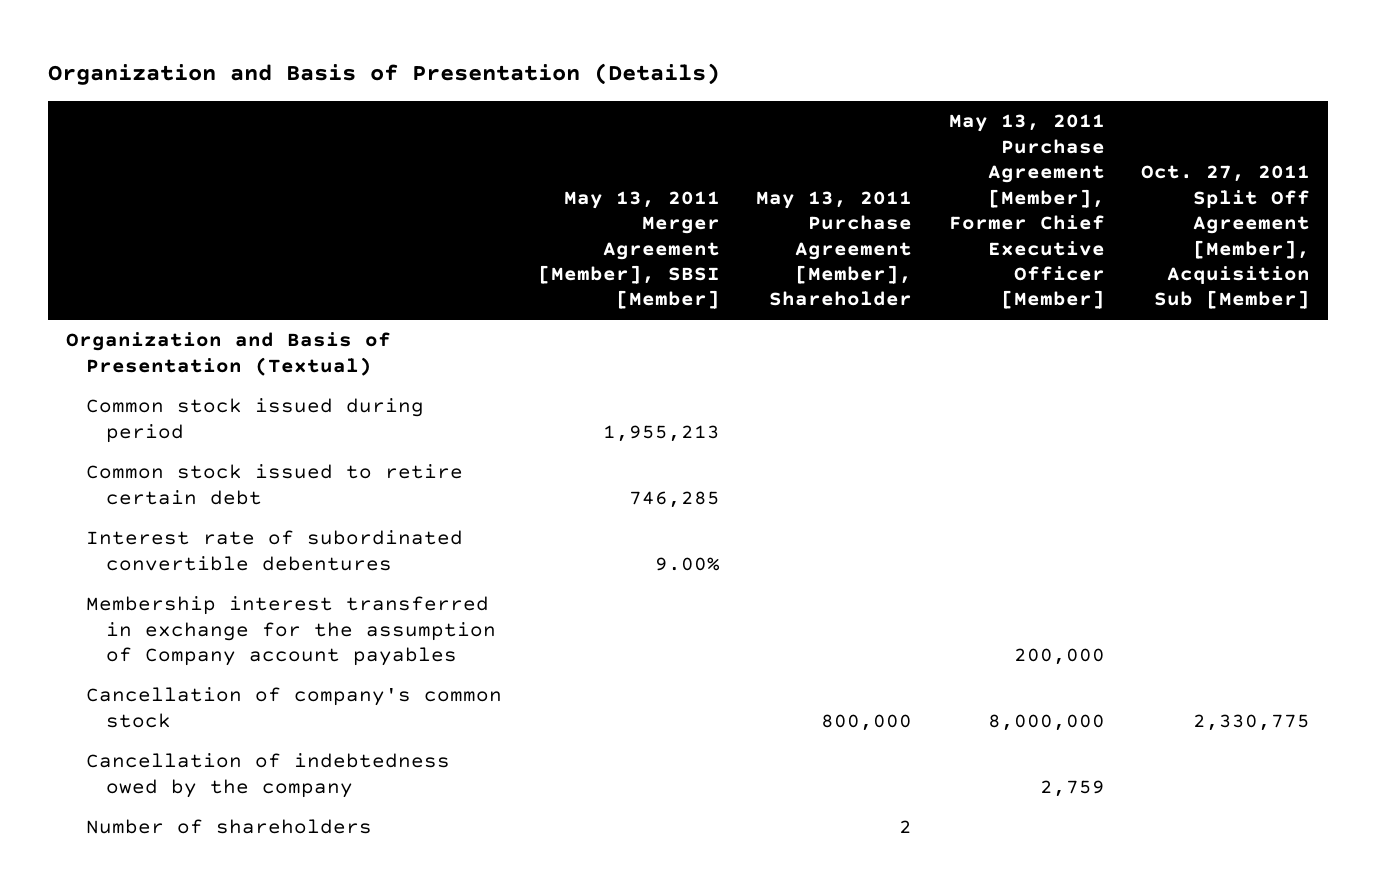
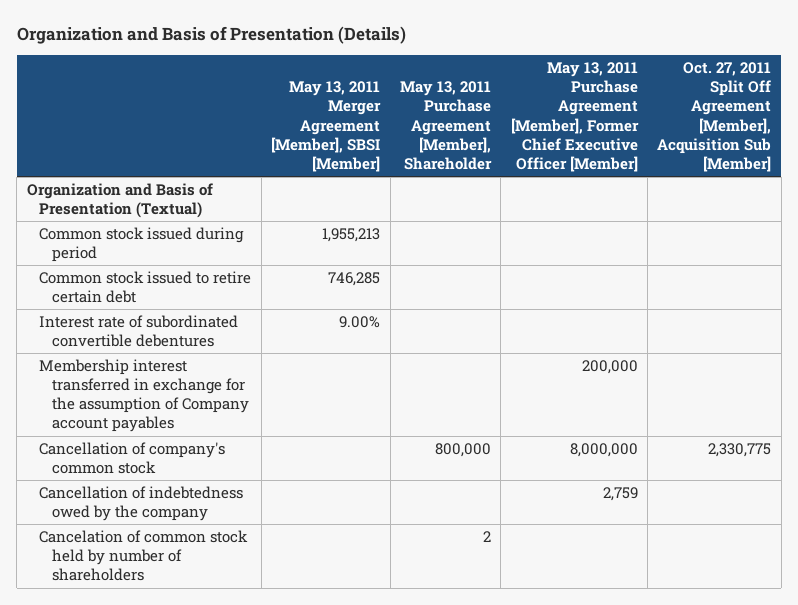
[85,819,372,835] Number of shareholders -> [39,530,249,582] Cancelation of common stock held by number of shareholders

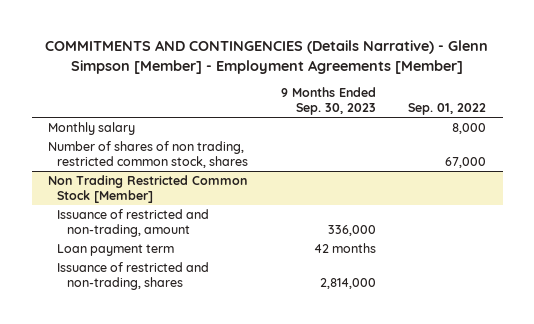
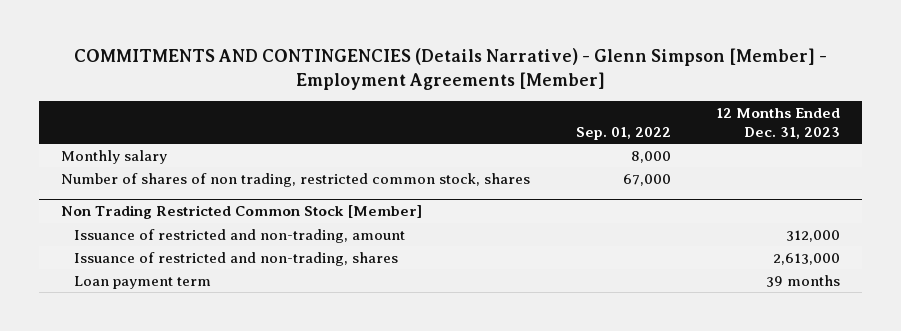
[280,87,376,116] 9 Months Ended Sep. 30, 2023 -> none
none -> [715,107,840,139] 12 Months Ended Dec. 31, 2023
[57,244,175,257] Loan payment term -> [73,275,211,289] Loan payment term

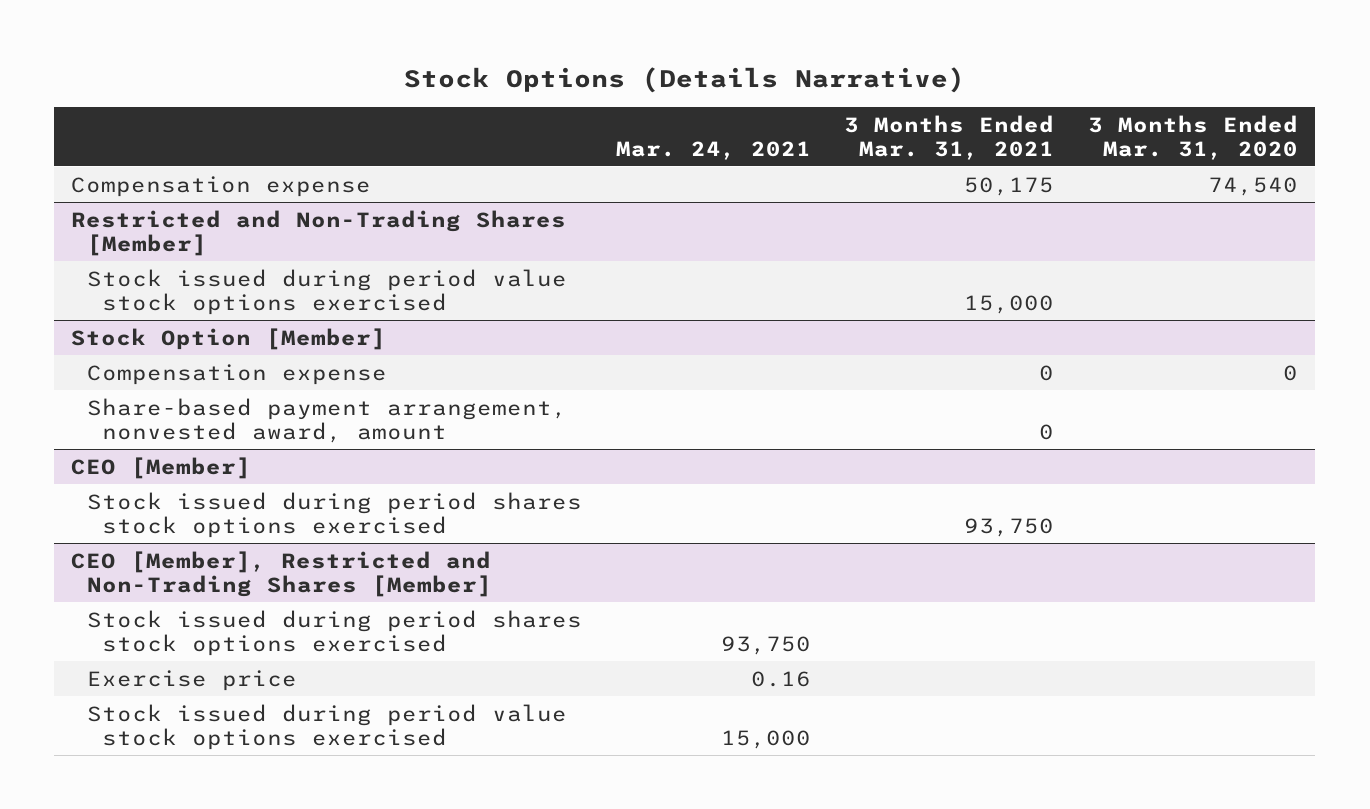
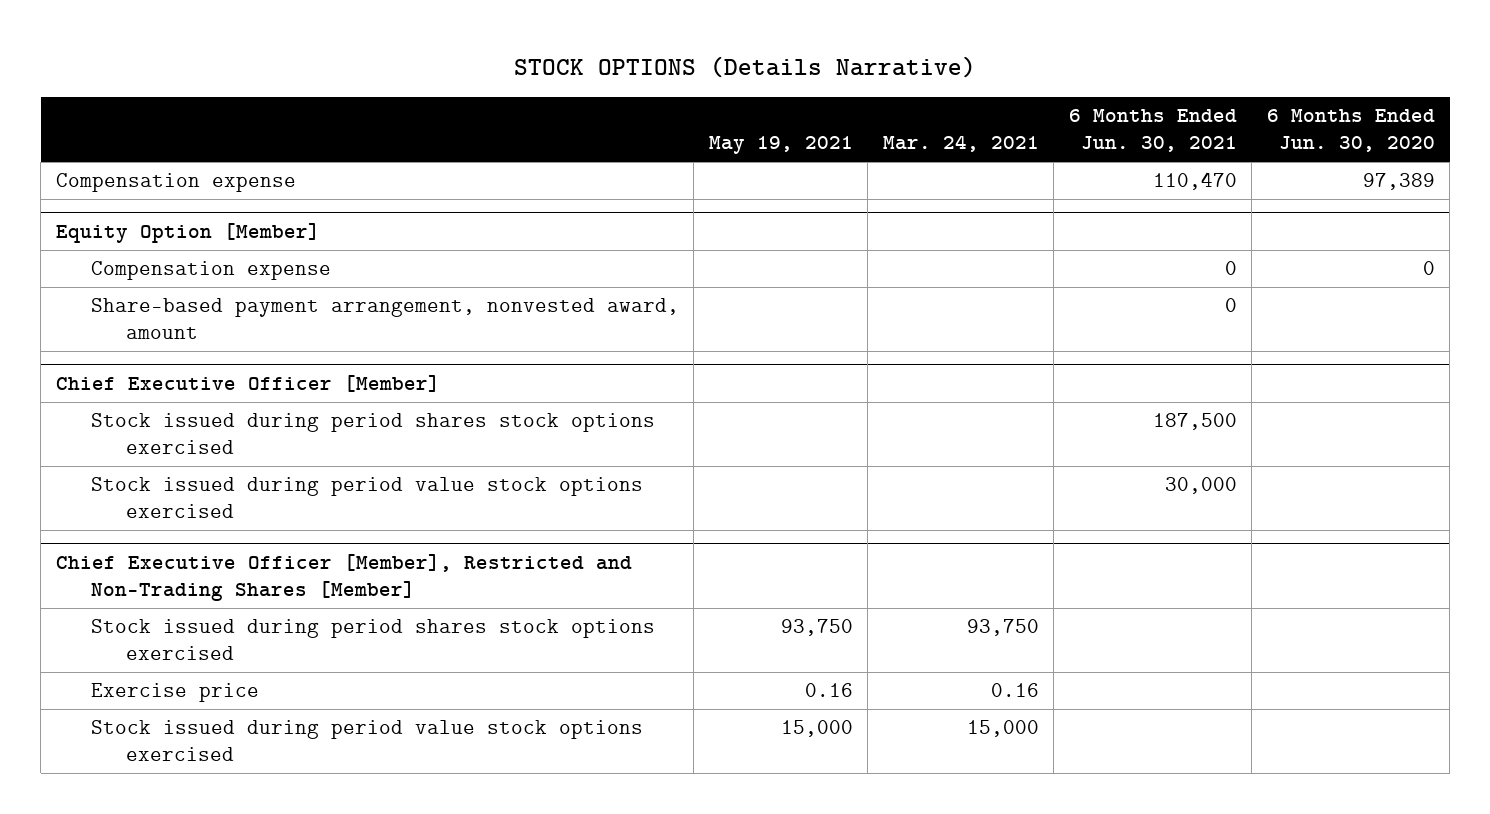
[403,66,965,93] Stock Options (Details Narrative) -> [514,55,977,78] STOCK OPTIONS (Details Narrative)
[844,114,1055,160] 3 Months Ended Mar. 31, 2021 -> none
[1088,114,1299,160] 3 Months Ended Mar. 31, 2020 -> none
none -> [708,136,853,155] May 19, 2021
none -> [1068,109,1237,153] 6 Months Ended Jun. 30, 2021
none -> [1266,109,1435,153] 6 Months Ended Jun. 30, 2020
[71,209,567,256] Restricted and Non-Trading Shares [Member] -> none
[86,268,567,315] Stock issued during period value stock options exercised -> none
[71,327,387,350] Stock Option [Member] -> [55,222,320,243] Equity Option [Member]
[71,456,252,479] CEO [Member] -> [55,374,440,392] Chief Executive Officer [Member]
none -> [90,477,643,519] Stock issued during period value stock options exercised
[71,550,492,597] CEO [Member], Restricted and Non-Trading Shares [Member] -> [55,553,632,602] Chief Executive Officer [Member], Restricted and Non-Trading Shares [Member]

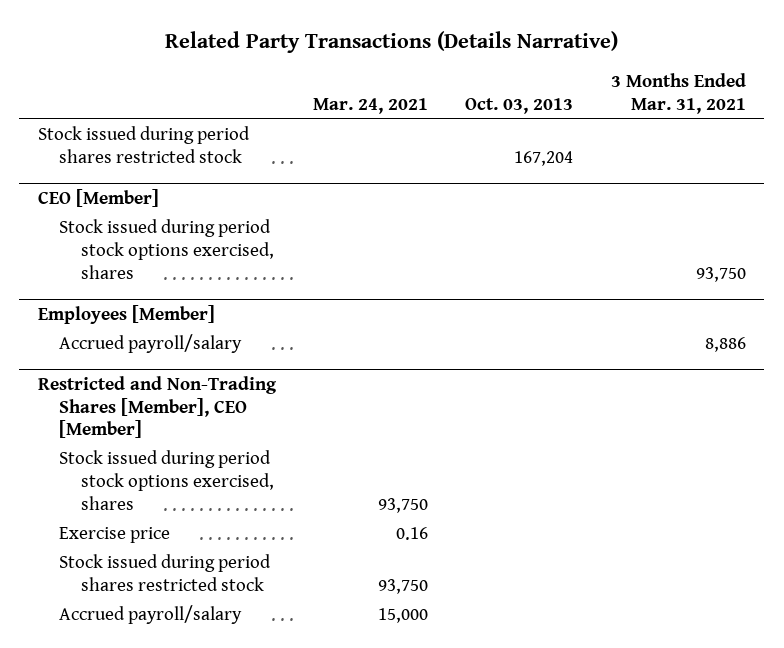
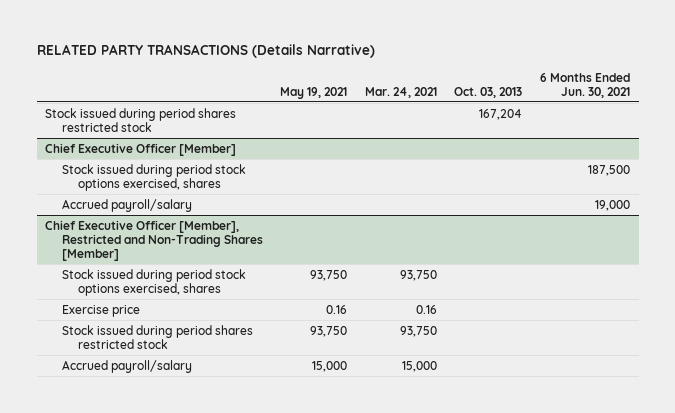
[164,31,618,54] Related Party Transactions (Details Narrative) -> [36,44,375,59] RELATED PARTY TRANSACTIONS (Details Narrative)
[610,72,746,114] 3 Months Ended Mar. 31, 2021 -> none
none -> [280,86,348,99] May 19, 2021
none -> [539,72,630,98] 6 Months Ended Jun. 30, 2021
[37,188,159,207] CEO [Member] -> [45,142,237,156] Chief Executive Officer [Member]
[37,304,215,324] Employees [Member] -> none
[59,334,243,354] Accrued payroll/salary -> none
none -> [61,198,192,212] Accrued payroll/salary
[37,375,277,439] Restricted and Non-Trading Shares [Member], CEO [Member] -> [45,219,263,261] Chief Executive Officer [Member], Restricted and Non-Trading Shares [Member]

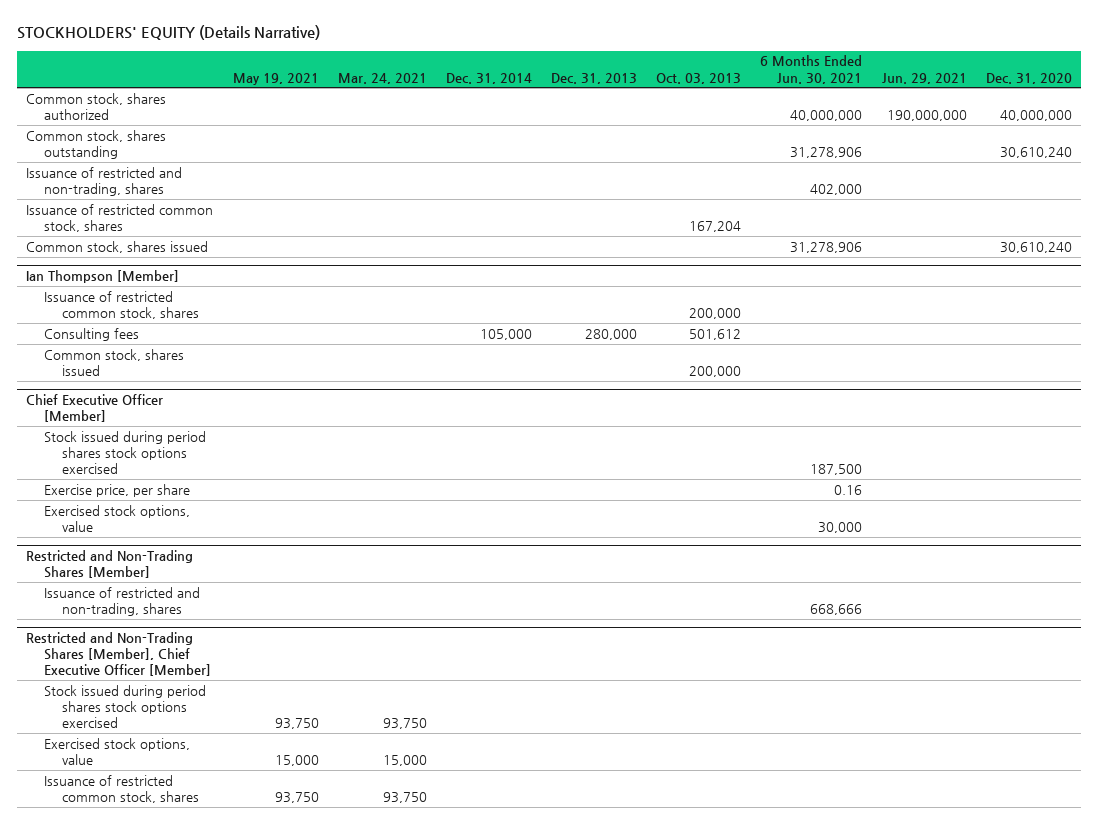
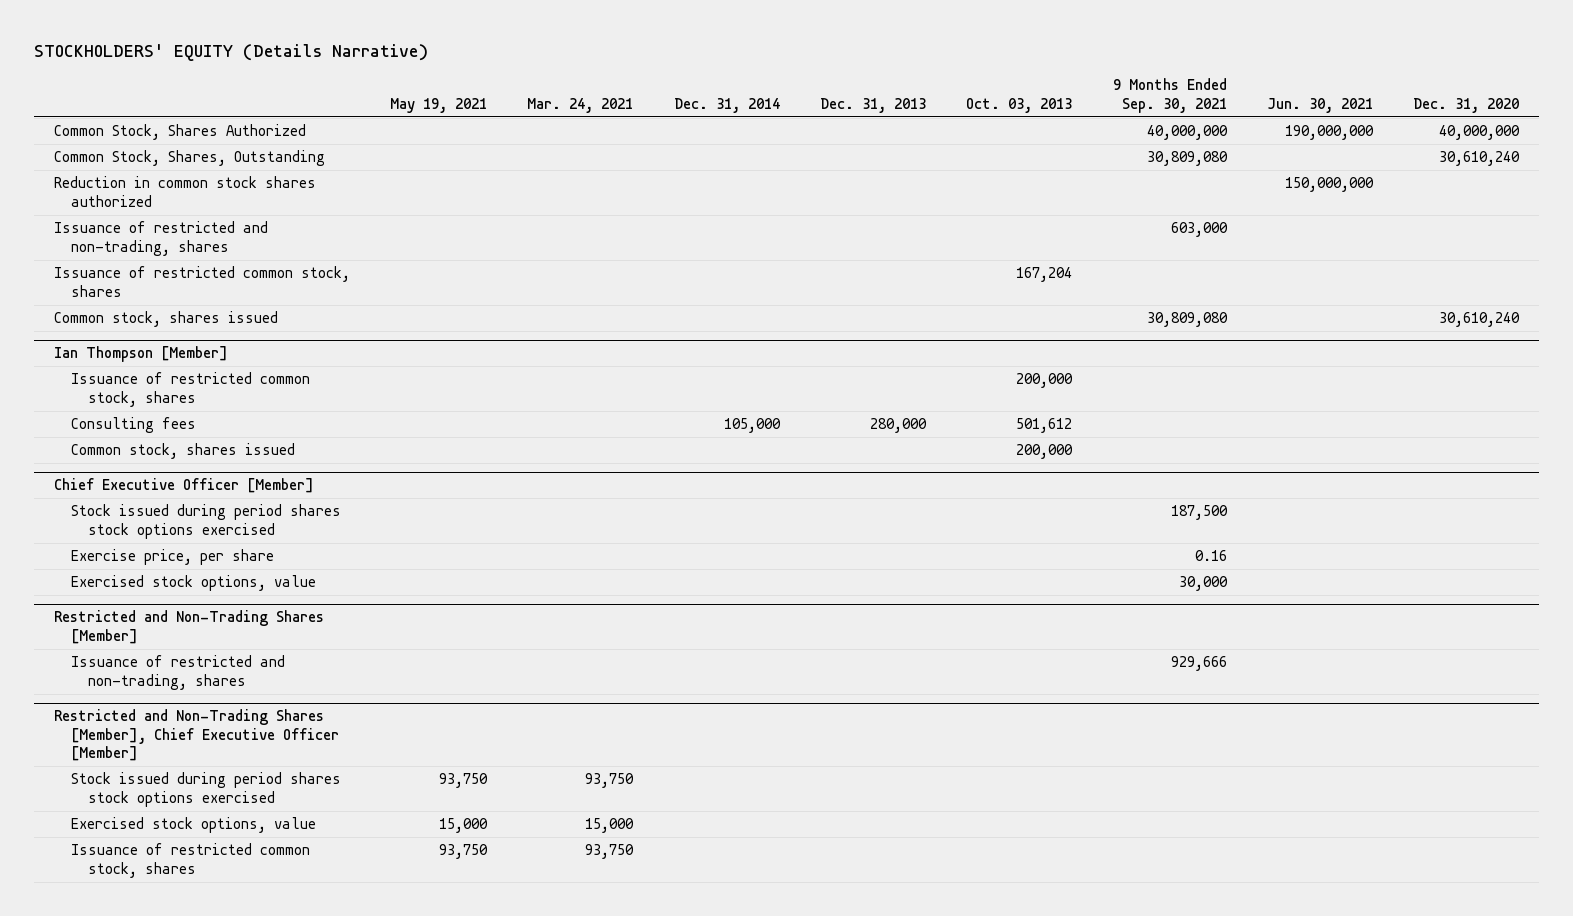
[760,55,863,84] 6 Months Ended Jun. 30, 2021 -> none
[881,72,967,84] Jun. 29, 2021 -> none
none -> [1112,78,1227,113] 9 Months Ended Sep. 30, 2021
none -> [1266,97,1373,113] Jun. 30, 2021
[26,92,167,121] Common stock, shares authorized -> [53,124,306,141] Common Stock, Shares Authorized
[26,129,167,160] Common stock, shares outstanding -> [53,150,325,167] Common Stock, Shares, Outstanding
none -> [53,176,316,207] Reduction in common stock shares authorized

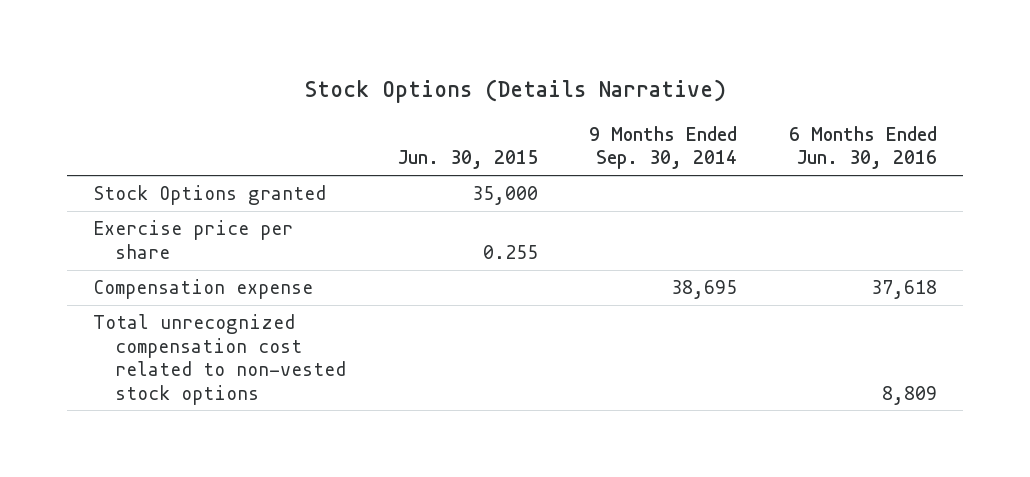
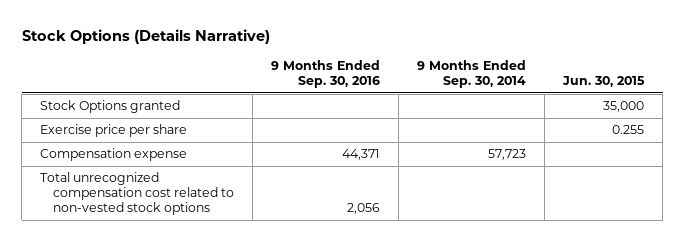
[788,125,937,170] 6 Months Ended Jun. 30, 2016 -> none
none -> [270,60,380,88] 9 Months Ended Sep. 30, 2016
[671,280,738,300] 38,695 -> [488,149,527,161] 57,723

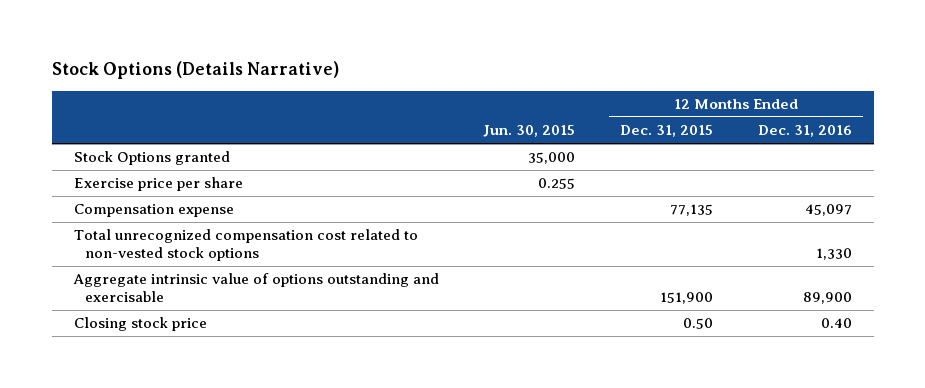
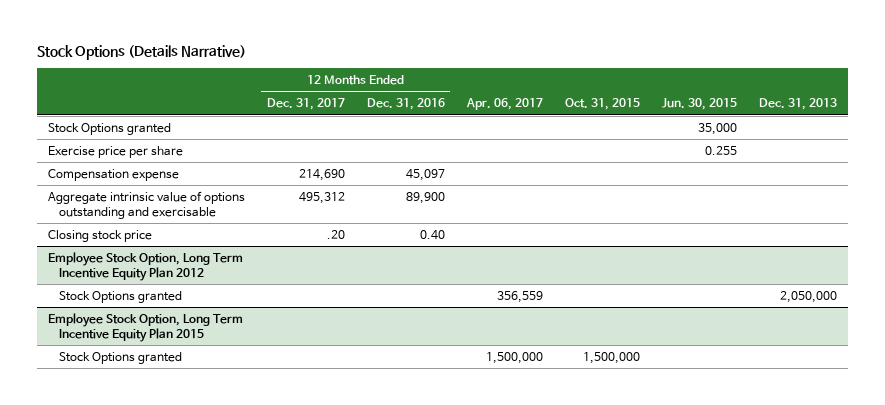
[619,125,713,138] Dec. 31, 2015 -> none
none -> [266,98,345,111] Dec. 31, 2017
none -> [465,98,543,111] Apr. 06, 2017
none -> [564,98,640,111] Oct. 31, 2015
none -> [759,98,838,111] Dec. 31, 2013
[73,229,418,262] Total unrecognized compensation cost related to non-vested stock options -> none
none -> [47,252,243,281] Employee Stock Option, Long Term Incentive Equity Plan 2012
none -> [58,291,182,304] Stock Options granted
none -> [47,313,243,342] Employee Stock Option, Long Term Incentive Equity Plan 2015
none -> [58,352,182,365] Stock Options granted

